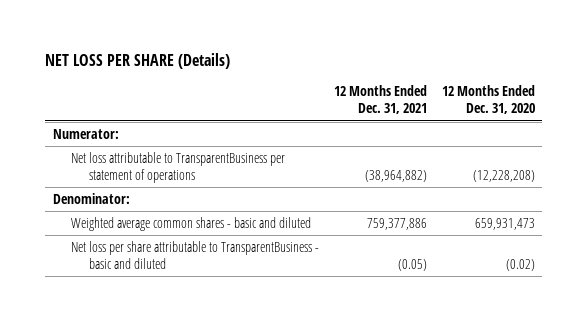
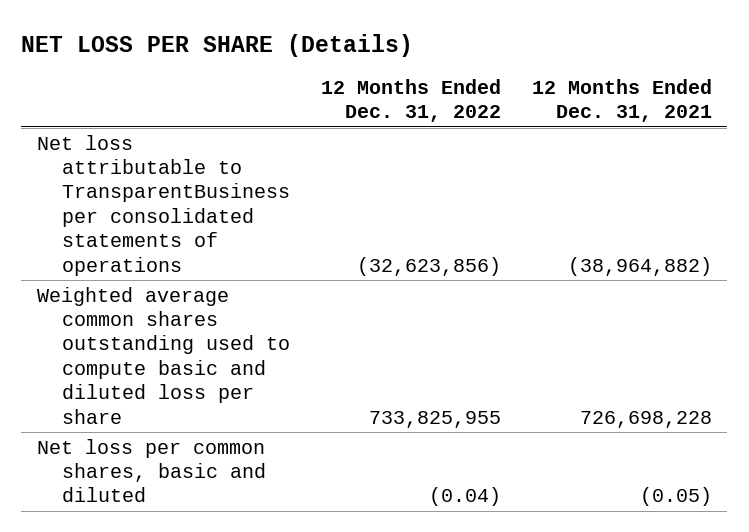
[441,85,535,115] 12 Months Ended Dec. 31, 2020 -> none
none -> [321,78,502,123] 12 Months Ended Dec. 31, 2022
[52,128,119,139] Numerator: -> none
[52,192,130,204] Denominator: -> none
[70,151,285,183] Net loss attributable to TransparentBusiness per statement of operations -> [36,134,291,276] Net loss attributable to TransparentBusiness per consolidated statements of operations
[70,216,311,231] Weighted average common shares - basic and diluted -> [36,286,291,424] Weighted average common shares outstanding used to compute basic and diluted loss per share
[366,217,427,230] 759,377,886 -> [579,410,712,428] 726,698,228
[70,240,319,269] Net loss per share attributable to TransparentBusiness - basic and diluted -> [36,438,267,503] Net loss per common shares, basic and diluted

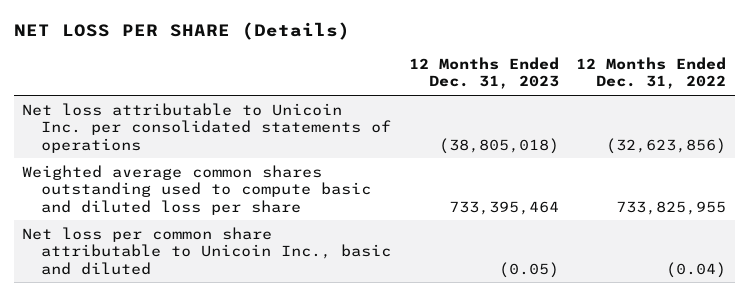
[531,78,712,123] 12 Months Ended Dec. 31, 2021 -> none
none -> [408,57,559,90] 12 Months Ended Dec. 31, 2023
[36,134,291,276] Net loss attributable to TransparentBusiness per consolidated statements of operations -> [22,102,392,153] Net loss attributable to Unicoin Inc. per consolidated statements of operations
[36,438,267,503] Net loss per common shares, basic and diluted -> [22,226,392,275] Net loss per common share attributable to Unicoin Inc., basic and diluted

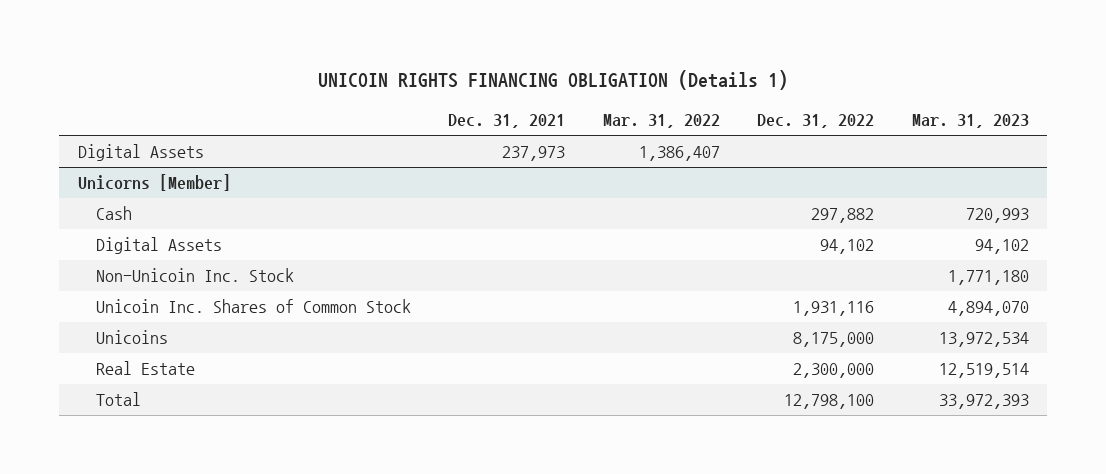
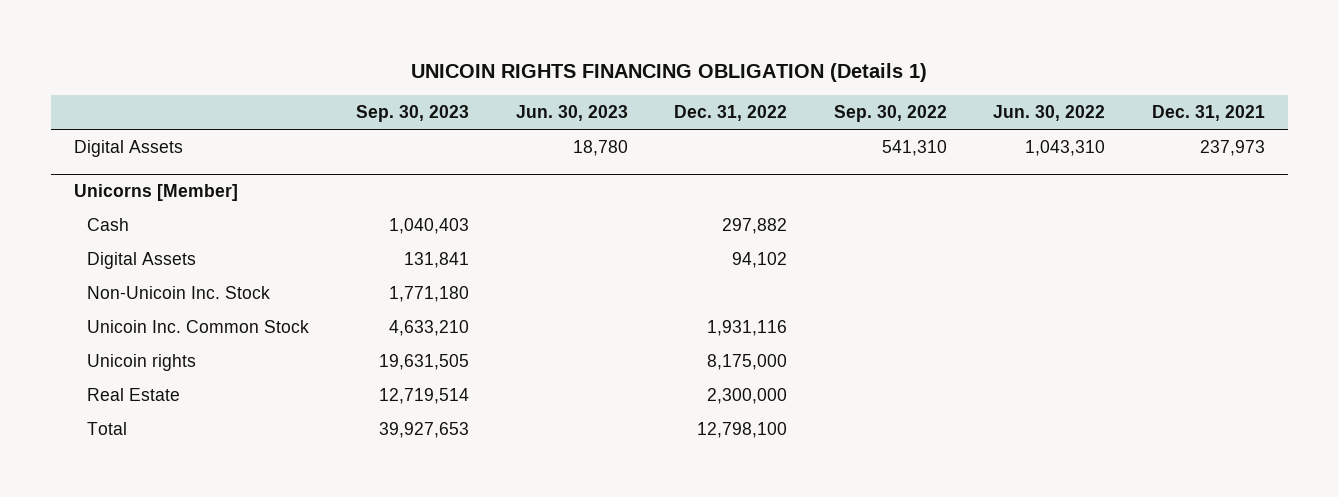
[602,113,720,128] Mar. 31, 2022 -> none
[911,113,1029,128] Mar. 31, 2023 -> none
none -> [355,105,469,123] Sep. 30, 2023
none -> [515,105,628,122] Jun. 30, 2023
none -> [833,105,947,123] Sep. 30, 2022
none -> [993,105,1106,122] Jun. 30, 2022
[95,299,411,314] Unicoin Inc. Shares of Common Stock -> [87,319,310,333] Unicoin Inc. Common Stock
[95,330,168,345] Unicoins -> [87,353,197,371] Unicoin rights

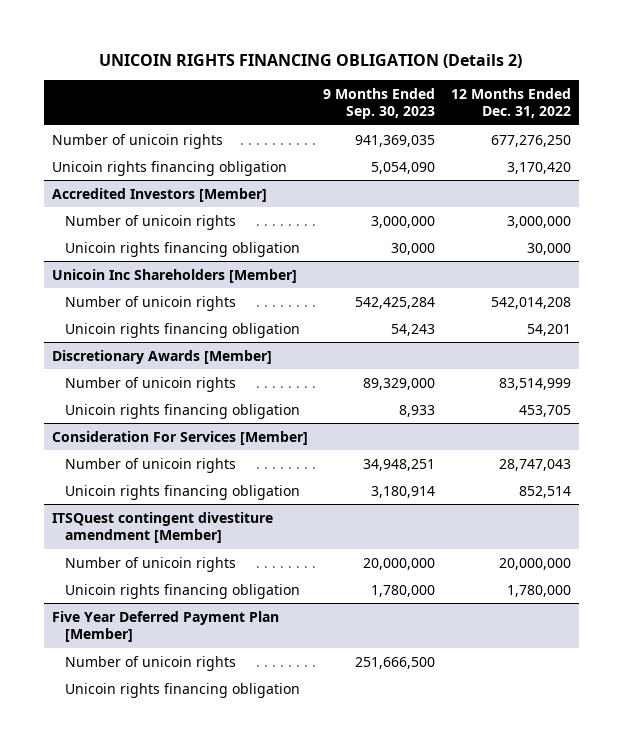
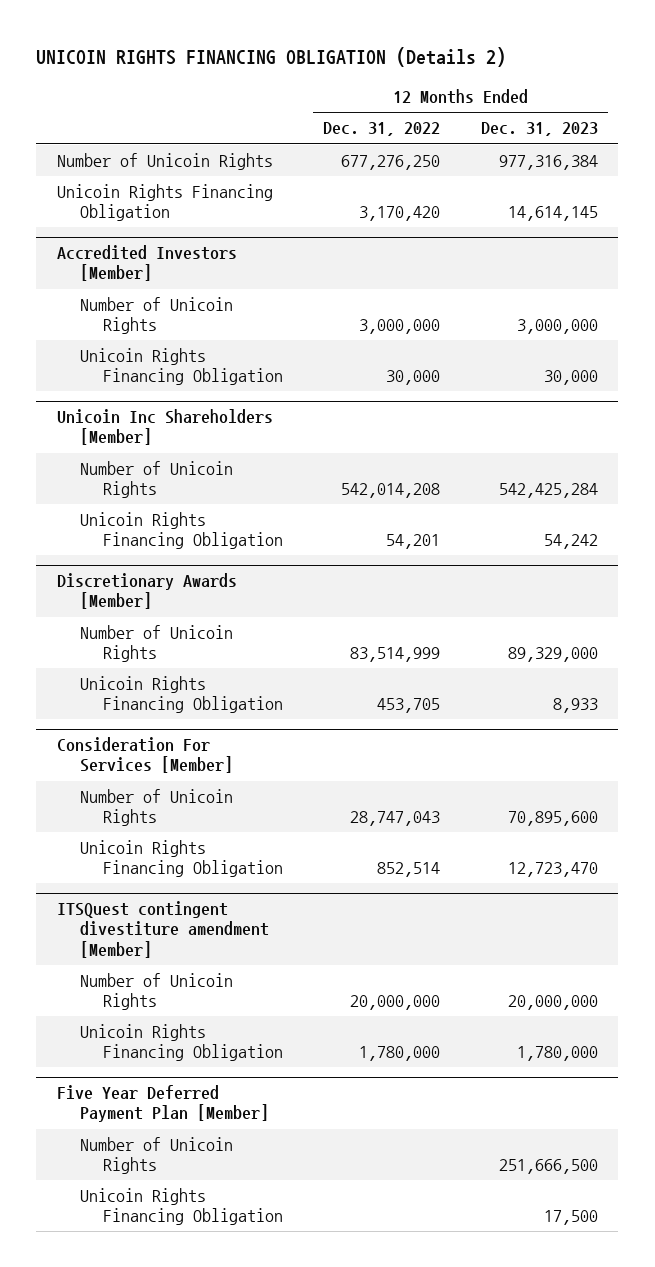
[323,87,436,120] 9 Months Ended Sep. 30, 2023 -> none
none -> [481,122,599,137] Dec. 31, 2023
[51,133,223,149] Number of unicoin rights -> [56,153,273,171] Number of Unicoin Rights
[51,160,287,176] Unicoin rights financing obligation -> [56,184,273,222] Unicoin Rights Financing Obligation
[65,214,237,230] Number of unicoin rights -> [79,297,233,335] Number of Unicoin Rights
[65,241,301,257] Unicoin rights financing obligation -> [79,348,283,386] Unicoin Rights Financing Obligation
[65,295,237,311] Number of unicoin rights -> [79,461,233,499] Number of Unicoin Rights
[65,322,301,338] Unicoin rights financing obligation -> [79,512,283,550] Unicoin Rights Financing Obligation
[65,376,237,392] Number of unicoin rights -> [79,625,233,663] Number of Unicoin Rights
[65,403,301,419] Unicoin rights financing obligation -> [79,676,283,714] Unicoin Rights Financing Obligation
[65,457,237,473] Number of unicoin rights -> [79,789,233,827] Number of Unicoin Rights
[65,484,301,500] Unicoin rights financing obligation -> [79,840,283,878] Unicoin Rights Financing Obligation
[65,556,237,572] Number of unicoin rights -> [79,973,233,1011] Number of Unicoin Rights
[65,583,301,599] Unicoin rights financing obligation -> [79,1024,283,1062] Unicoin Rights Financing Obligation
[65,655,237,671] Number of unicoin rights -> [79,1137,233,1175] Number of Unicoin Rights
[65,682,301,698] Unicoin rights financing obligation -> [79,1188,283,1226] Unicoin Rights Financing Obligation

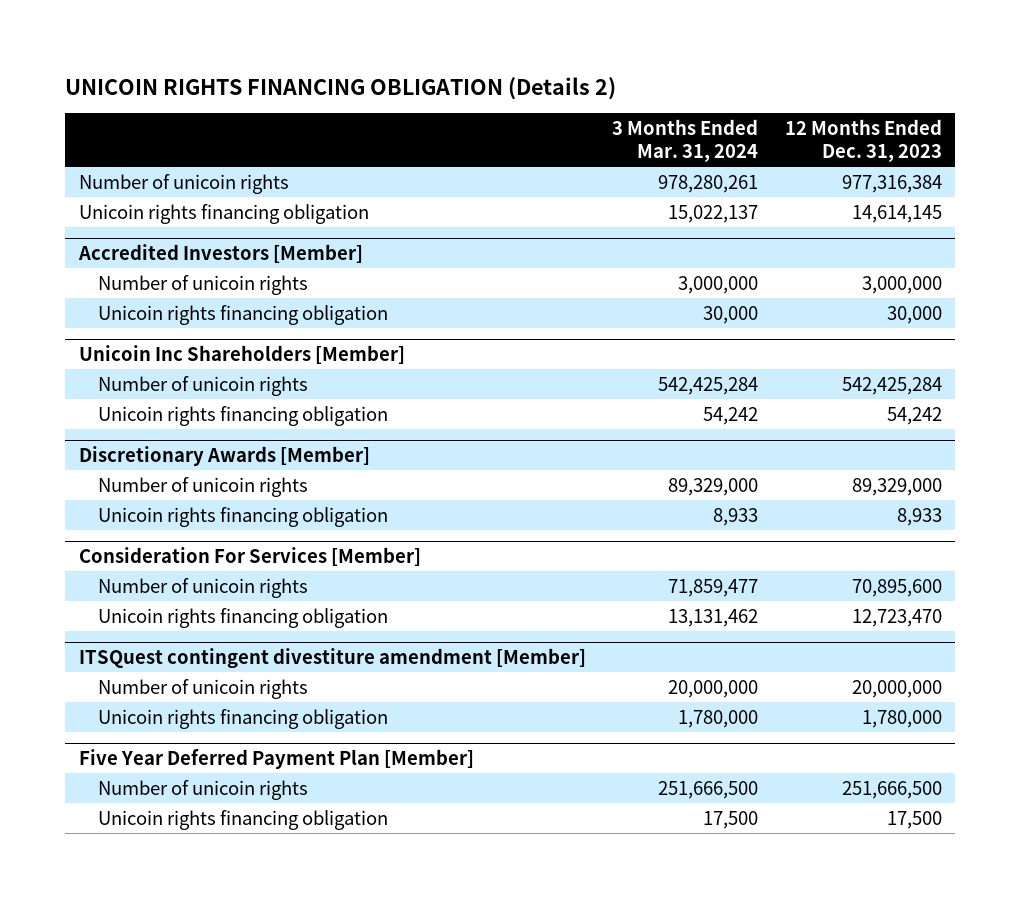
[323,122,441,137] Dec. 31, 2022 -> none
none -> [612,119,759,162] 3 Months Ended Mar. 31, 2024
[56,153,273,171] Number of Unicoin Rights -> [78,173,289,194] Number of unicoin rights
[56,184,273,222] Unicoin Rights Financing Obligation -> [78,203,369,224] Unicoin rights financing obligation
[79,297,233,335] Number of Unicoin Rights -> [98,274,309,295] Number of unicoin rights
[79,348,283,386] Unicoin Rights Financing Obligation -> [98,304,389,325] Unicoin rights financing obligation
[79,461,233,499] Number of Unicoin Rights -> [98,375,309,396] Number of unicoin rights
[79,512,283,550] Unicoin Rights Financing Obligation -> [98,405,389,426] Unicoin rights financing obligation
[79,625,233,663] Number of Unicoin Rights -> [98,476,309,497] Number of unicoin rights
[79,676,283,714] Unicoin Rights Financing Obligation -> [98,506,389,527] Unicoin rights financing obligation
[79,789,233,827] Number of Unicoin Rights -> [98,577,309,598] Number of unicoin rights
[79,840,283,878] Unicoin Rights Financing Obligation -> [98,607,389,628] Unicoin rights financing obligation
[79,973,233,1011] Number of Unicoin Rights -> [98,678,309,699] Number of unicoin rights
[79,1024,283,1062] Unicoin Rights Financing Obligation -> [98,708,389,729] Unicoin rights financing obligation
[79,1137,233,1175] Number of Unicoin Rights -> [98,779,309,800] Number of unicoin rights
[79,1188,283,1226] Unicoin Rights Financing Obligation -> [98,809,389,830] Unicoin rights financing obligation

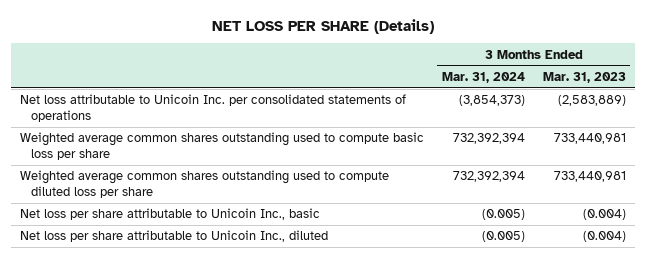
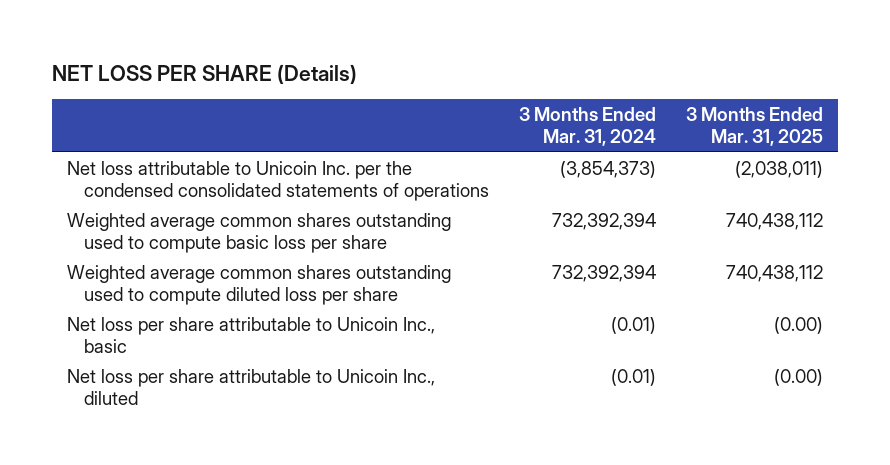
[542,71,626,83] Mar. 31, 2023 -> none
none -> [685,107,823,147] 3 Months Ended Mar. 31, 2025
[19,94,406,123] Net loss attributable to Unicoin Inc. per consolidated statements of operations -> [67,160,490,202] Net loss attributable to Unicoin Inc. per the condensed consolidated statements of operations
[481,209,525,221] (0.005) -> [611,316,657,334] (0.01)
[481,231,525,243] (0.005) -> [611,368,657,386] (0.01)

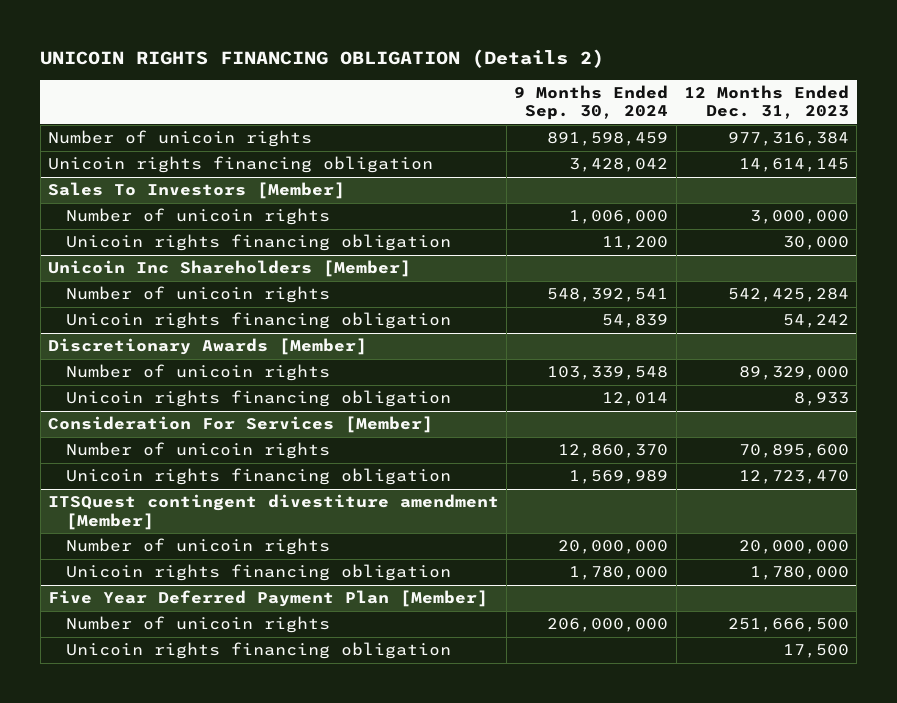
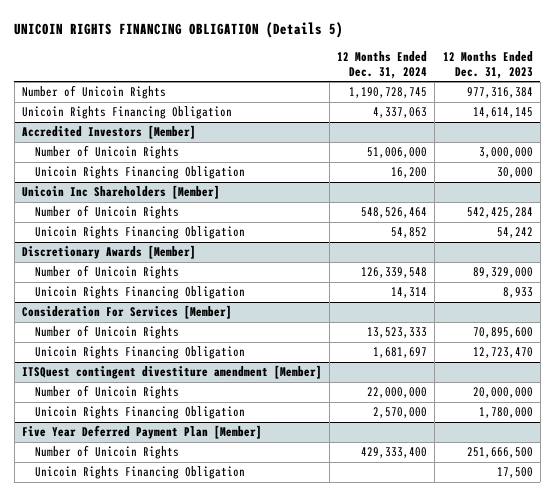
[40,49,605,69] UNICOIN RIGHTS FINANCING OBLIGATION (Details 2) -> [14,21,344,38] UNICOIN RIGHTS FINANCING OBLIGATION (Details 5)
[514,84,669,121] 9 Months Ended Sep. 30, 2024 -> none
none -> [337,50,428,79] 12 Months Ended Dec. 31, 2024
[47,182,345,200] Sales To Investors [Member] -> none
[47,130,312,148] Number of unicoin rights -> [21,85,166,100] Number of Unicoin Rights
[47,156,433,174] Unicoin rights financing obligation -> [21,106,232,120] Unicoin Rights Financing Obligation
none -> [21,125,196,140] Accredited Investors [Member]
[66,208,331,226] Number of unicoin rights -> [34,145,179,160] Number of Unicoin Rights
[66,234,452,252] Unicoin rights financing obligation -> [34,166,245,180] Unicoin Rights Financing Obligation
[66,286,331,304] Number of unicoin rights -> [34,205,179,220] Number of Unicoin Rights
[66,312,452,330] Unicoin rights financing obligation -> [34,226,245,240] Unicoin Rights Financing Obligation
[66,364,331,382] Number of unicoin rights -> [34,265,179,280] Number of Unicoin Rights
[66,390,452,408] Unicoin rights financing obligation -> [34,286,245,300] Unicoin Rights Financing Obligation
[66,442,331,460] Number of unicoin rights -> [34,325,179,340] Number of Unicoin Rights
[66,468,452,486] Unicoin rights financing obligation -> [34,346,245,360] Unicoin Rights Financing Obligation
[66,538,331,556] Number of unicoin rights -> [34,385,179,400] Number of Unicoin Rights
[66,564,452,582] Unicoin rights financing obligation -> [34,406,245,420] Unicoin Rights Financing Obligation
[66,616,331,634] Number of unicoin rights -> [34,445,179,460] Number of Unicoin Rights
[66,642,452,660] Unicoin rights financing obligation -> [34,466,245,480] Unicoin Rights Financing Obligation

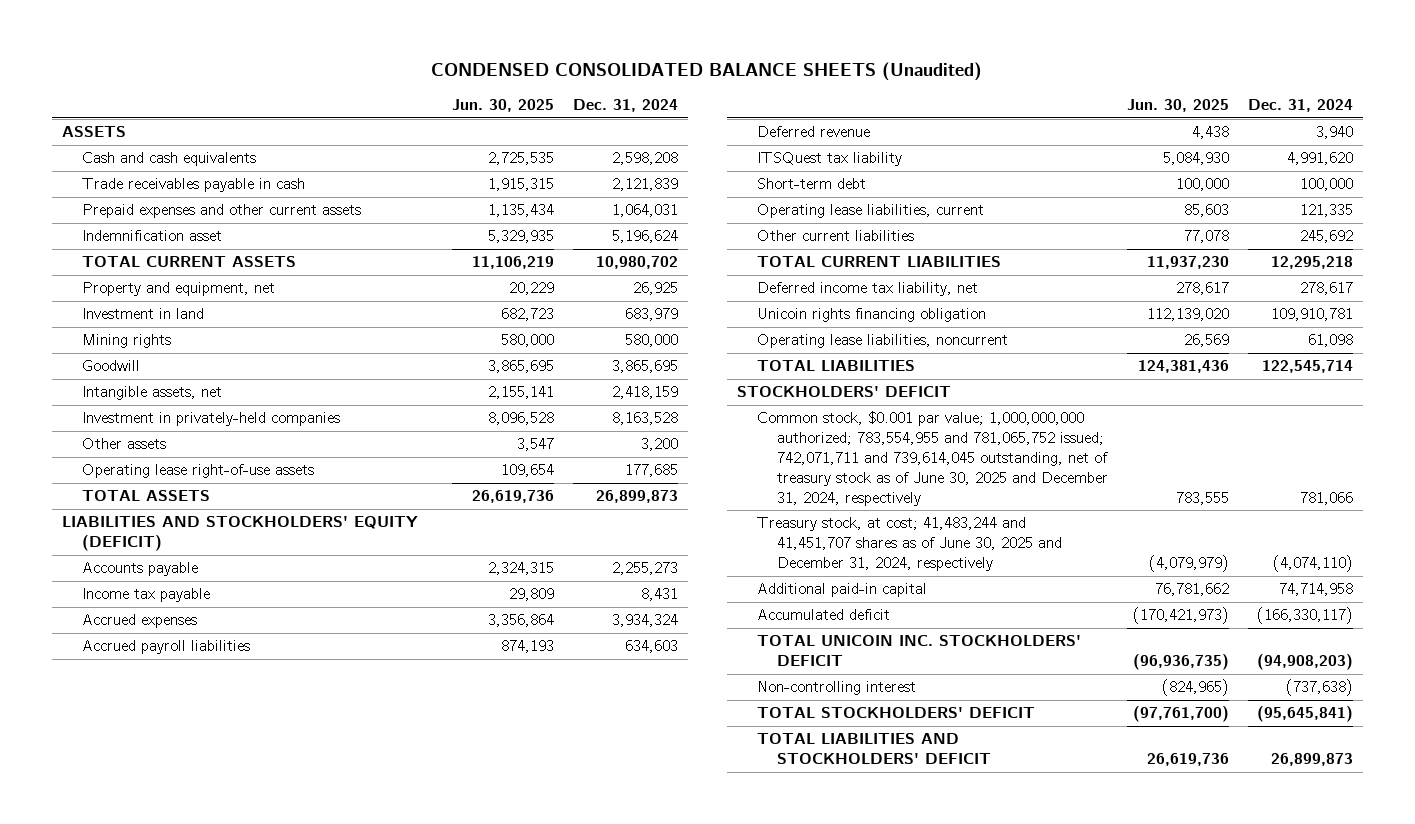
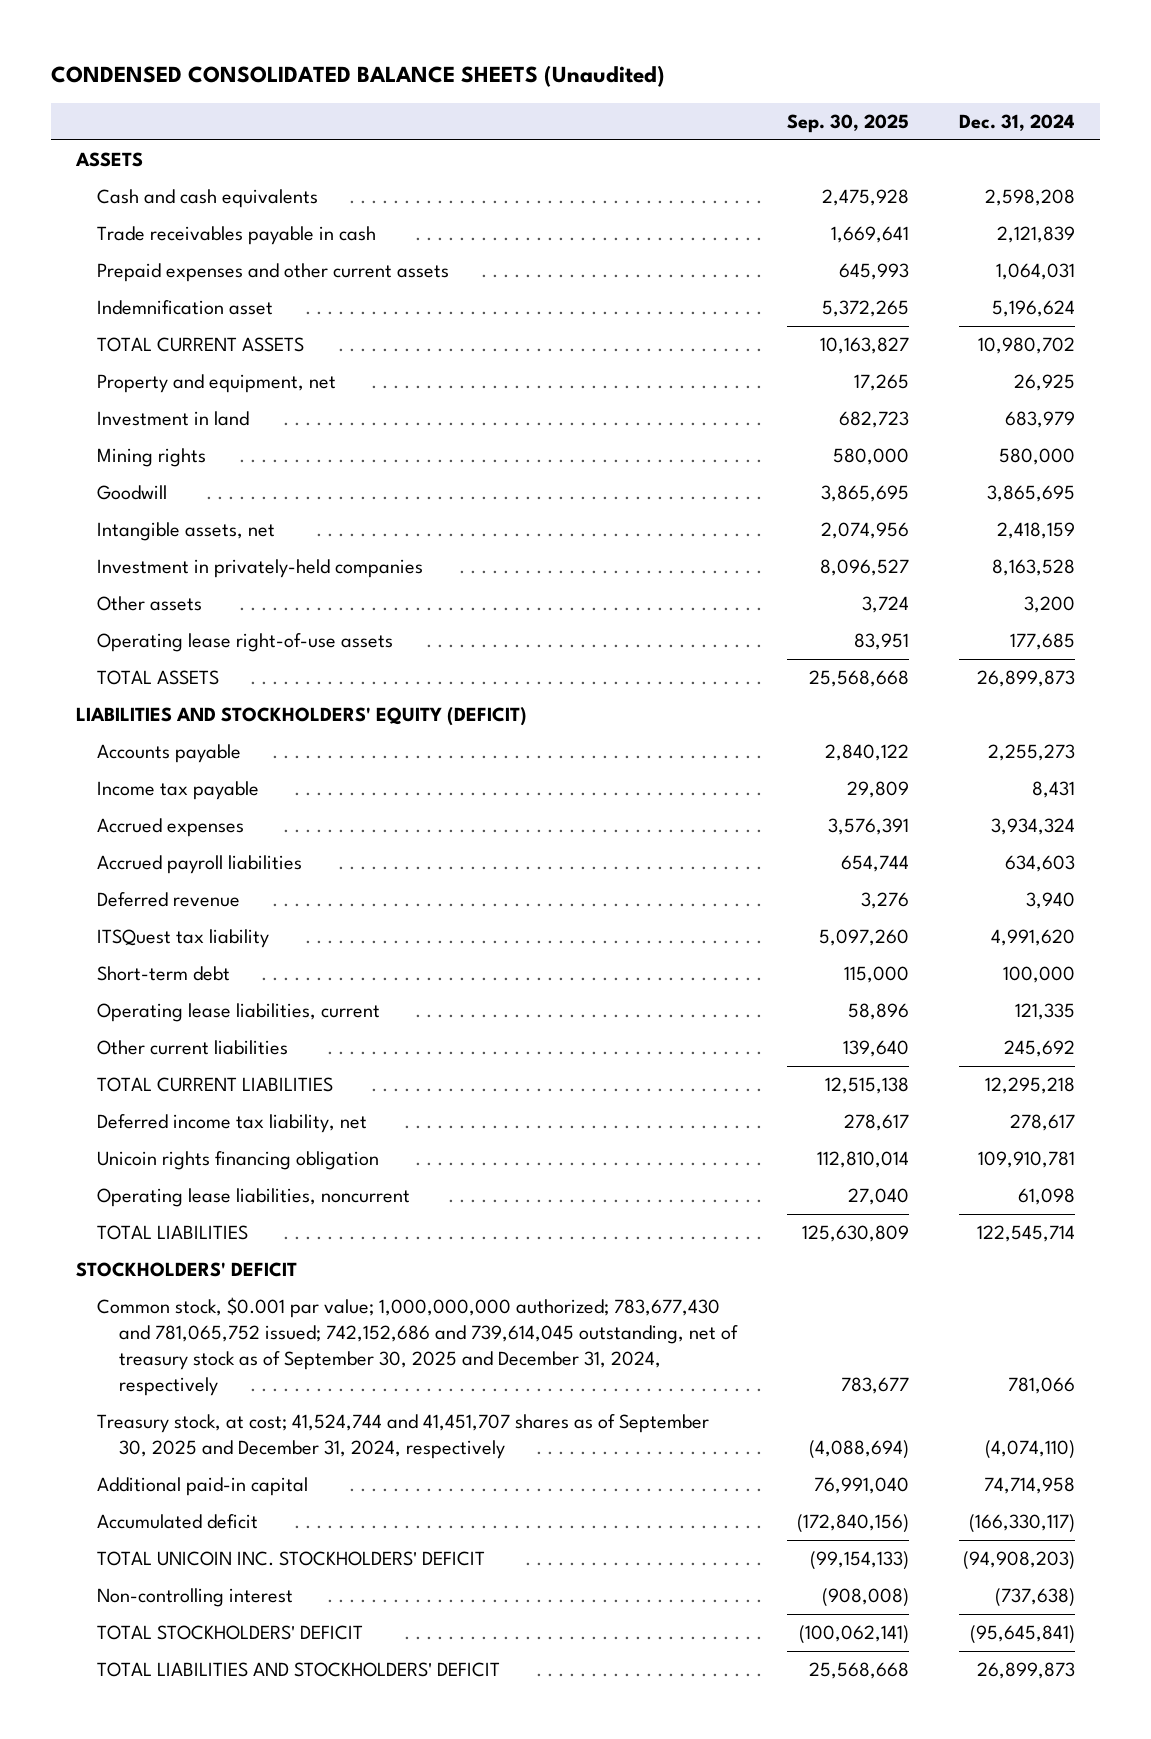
[452,99,555,113] Jun. 30, 2025 -> none
none -> [786,113,909,133] Sep. 30, 2025
[756,411,1108,506] Common stock, $0.001 par value; 1,000,000,000 authorized; 783,554,955 and 781,065,752 issued; 742,071,711 and 739,614,045 outstanding, net of treasury stock as of June 30, 2025 and December 31, 2024, respectively -> [97,1297,738,1397] Common stock, $0.001 par value; 1,000,000,000 authorized; 783,677,430 and 781,065,752 issued; 742,152,686 and 739,614,045 outstanding, net of treasury stock as of September 30, 2025 and December 31, 2024, respectively
[756,517,1062,572] Treasury stock, at cost; 41,483,244 and 41,451,707 shares as of June 30, 2025 and December 31, 2024, respectively -> [97,1414,710,1460] Treasury stock, at cost; 41,524,744 and 41,451,707 shares as of September 30, 2025 and December 31, 2024, respectively

